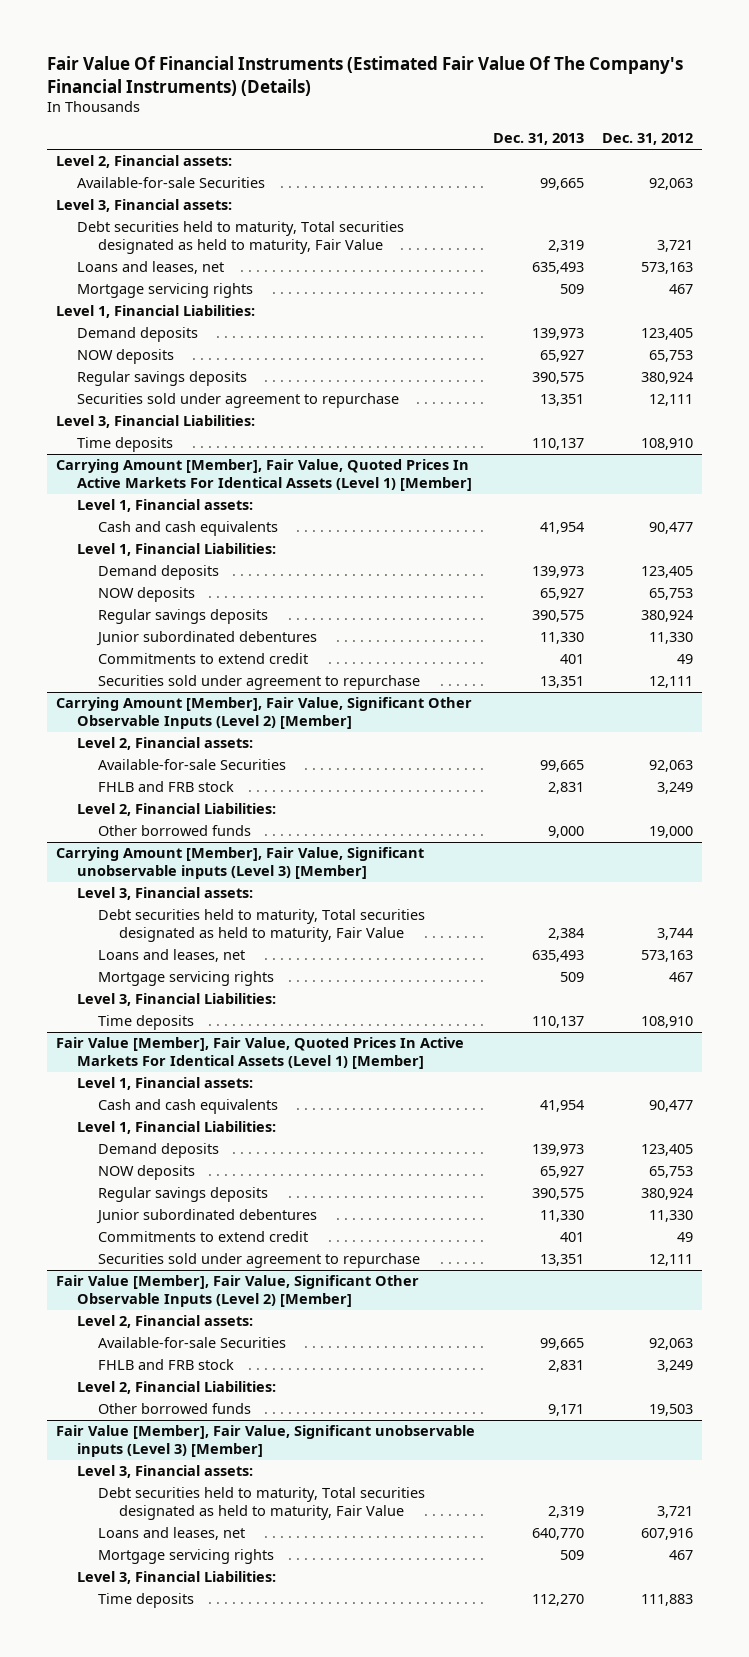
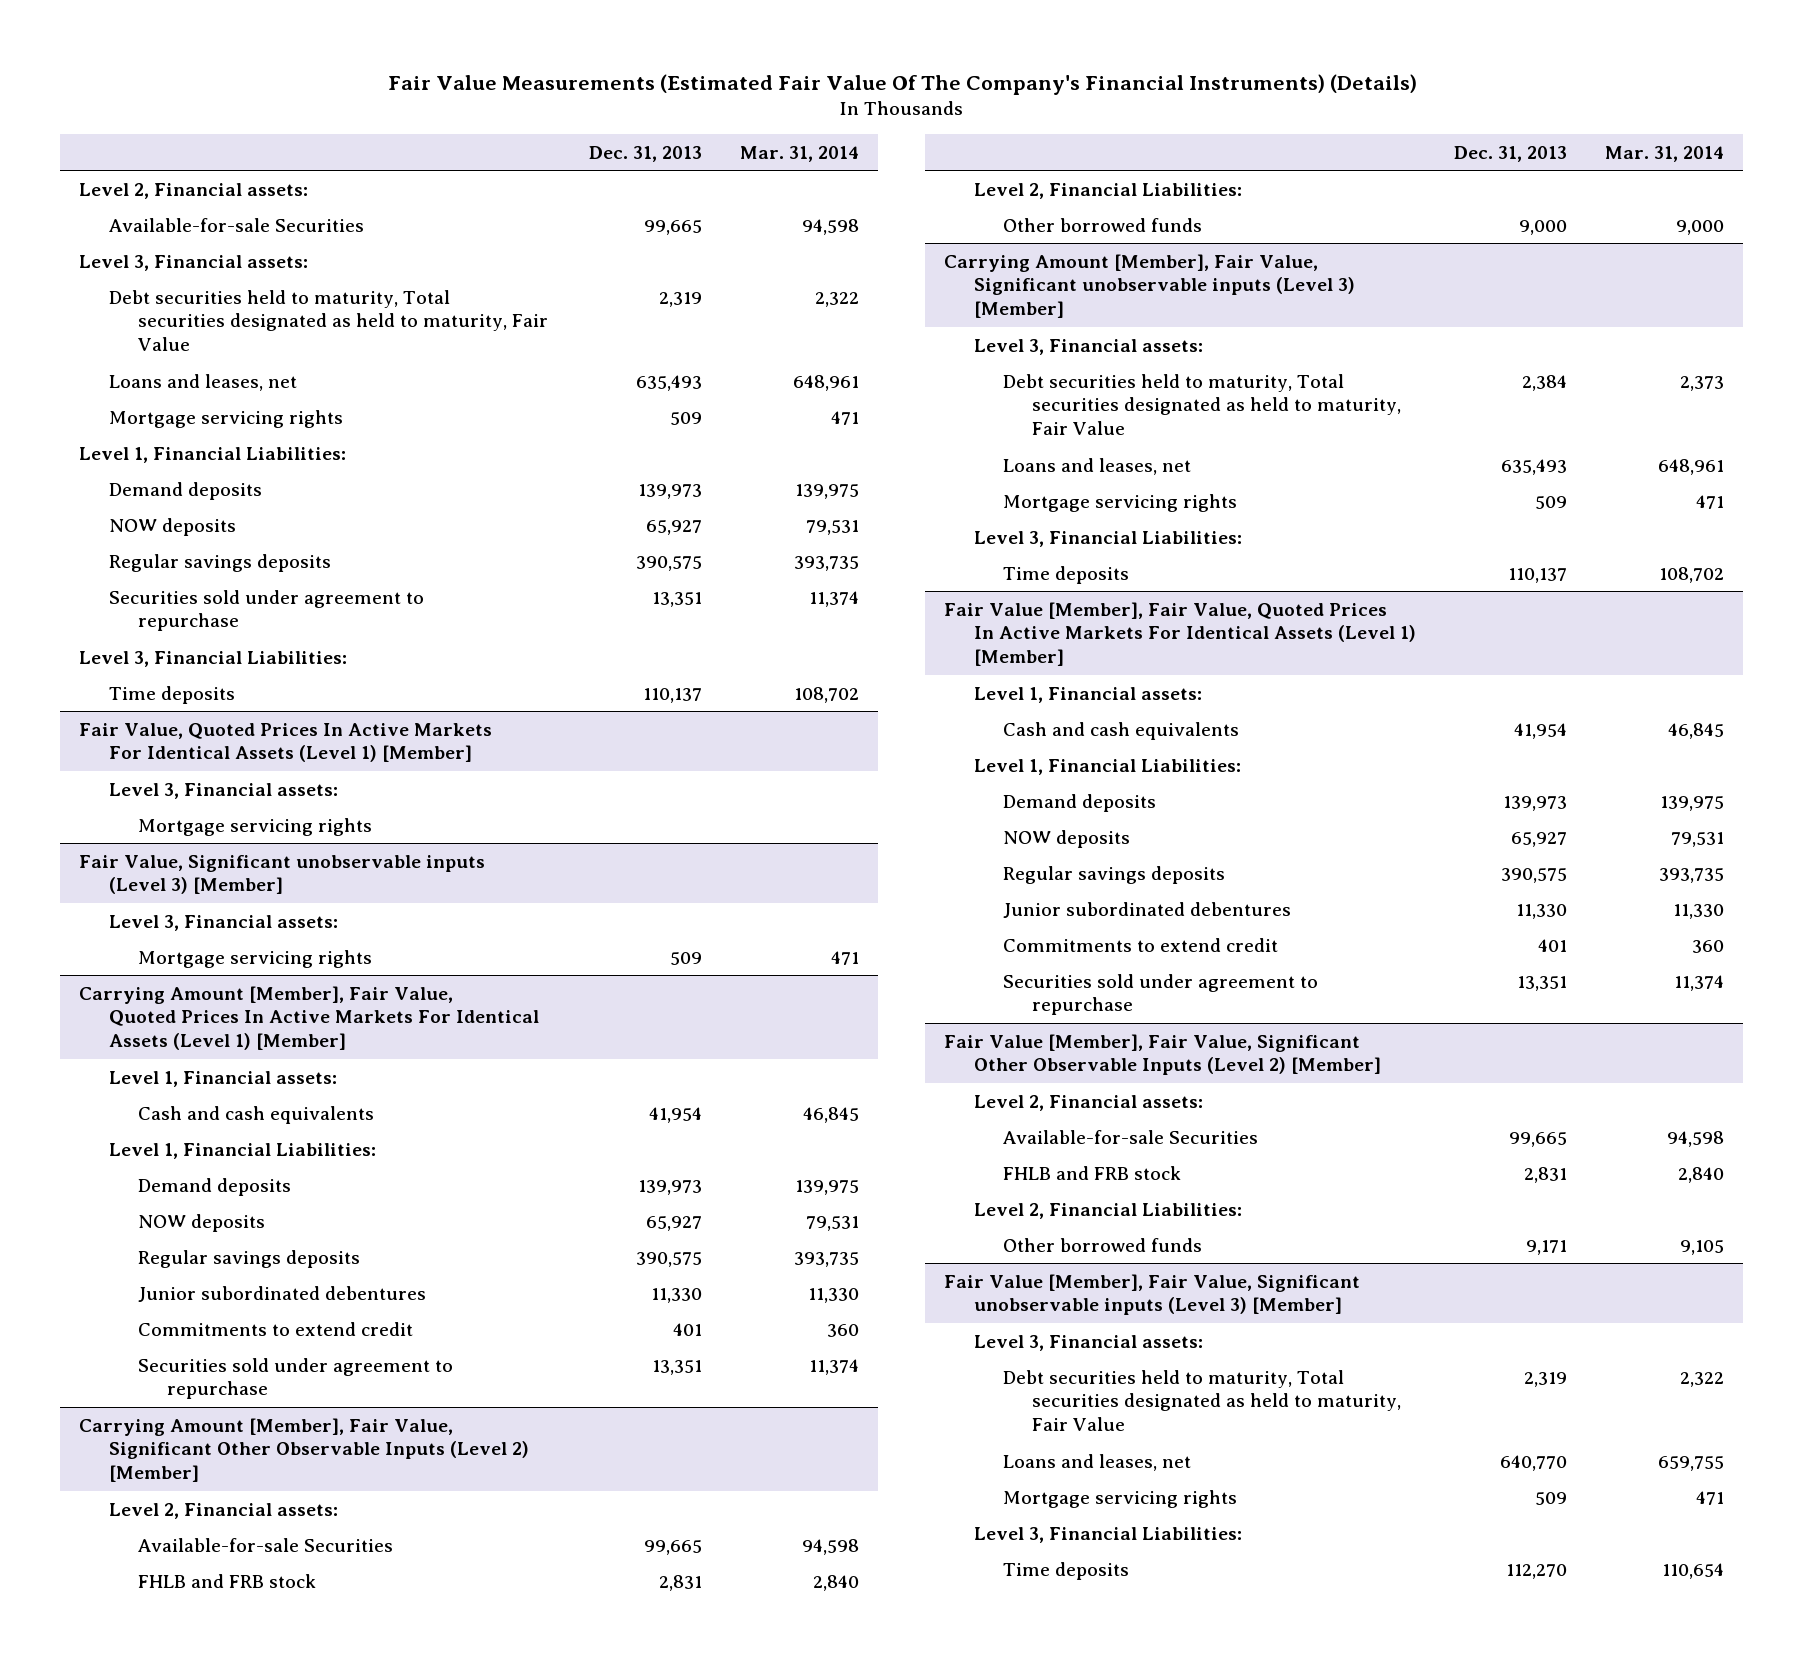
[47,55,684,96] Fair Value Of Financial Instruments (Estimated Fair Value Of The Company's Financial Instruments) (Details) -> [387,73,1417,95] Fair Value Measurements (Estimated Fair Value Of The Company's Financial Instruments) (Details)
[602,133,694,146] Dec. 31, 2012 -> none
none -> [740,145,860,162] Mar. 31, 2014
none -> [79,722,493,763] Fair Value, Quoted Prices In Active Markets For Identical Assets (Level 1) [Member]
none -> [108,782,338,799] Level 3, Financial assets:
none -> [137,817,372,836] Mortgage servicing rights
none -> [79,854,486,895] Fair Value, Significant unobservable inputs (Level 3) [Member]
none -> [108,914,338,931] Level 3, Financial assets:
none -> [137,949,372,968] Mortgage servicing rights

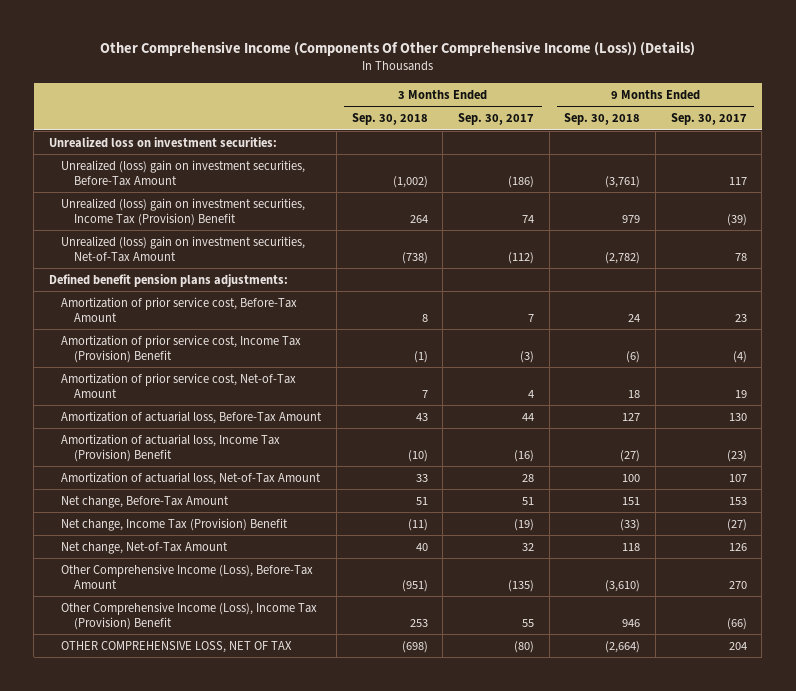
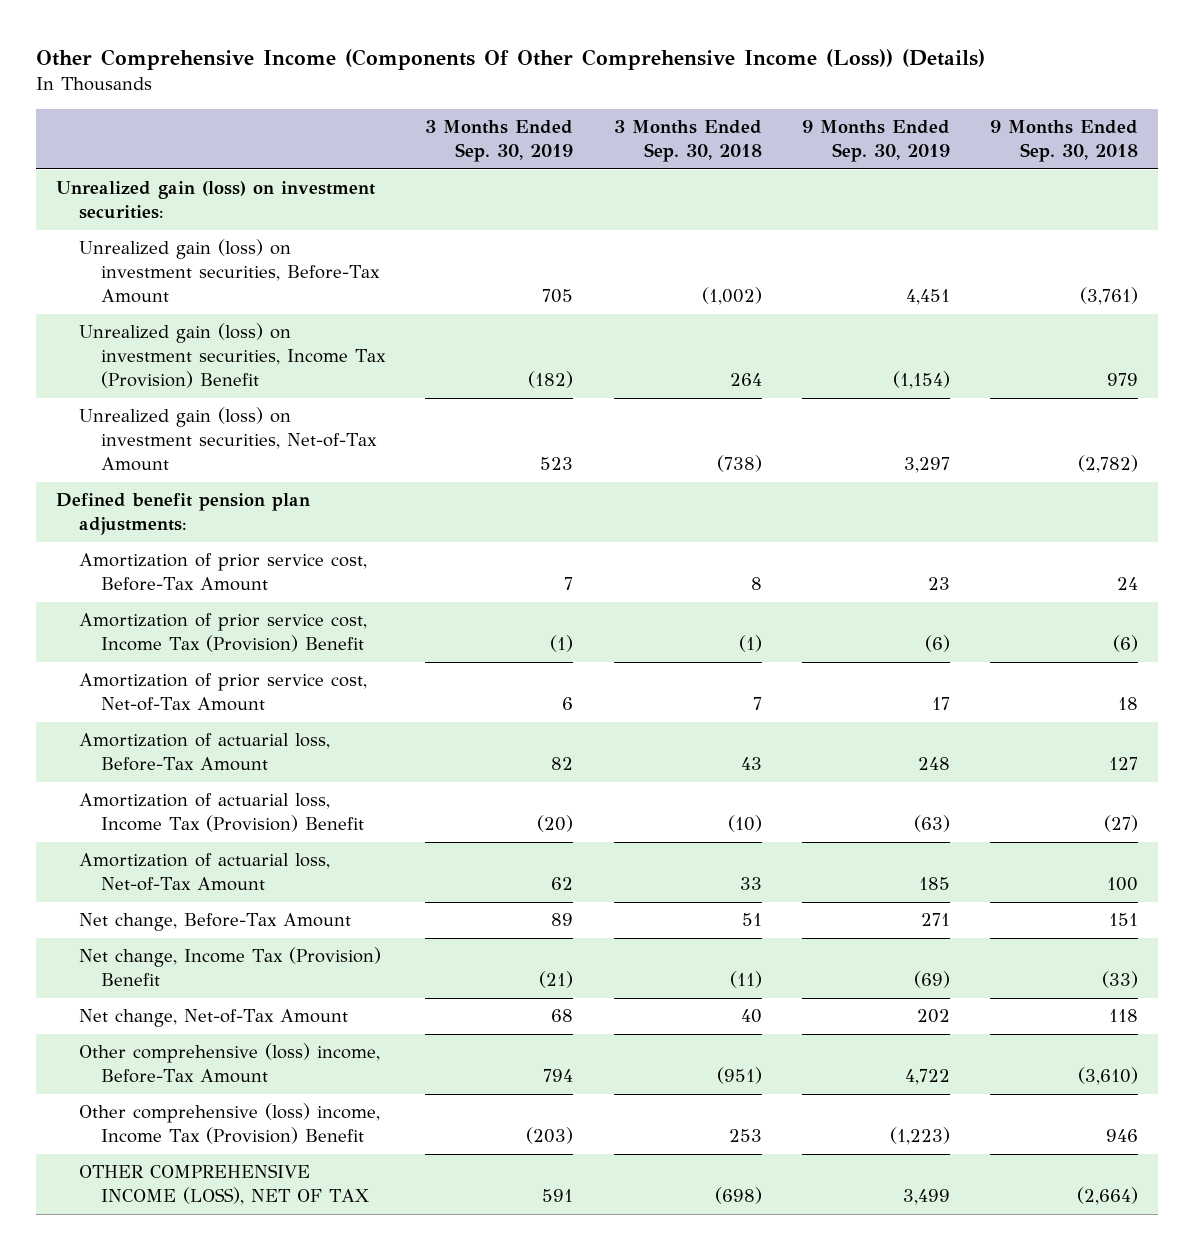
[458,113,535,126] Sep. 30, 2017 -> none
[670,113,747,126] Sep. 30, 2017 -> none
none -> [425,120,574,163] 3 Months Ended Sep. 30, 2019
none -> [801,120,950,163] 9 Months Ended Sep. 30, 2019
[49,136,278,148] Unrealized loss on investment securities: -> [56,181,376,220] Unrealized gain (loss) on investment securities:
[61,159,306,186] Unrealized (loss) gain on investment securities, Before-Tax Amount -> [78,239,381,304] Unrealized gain (loss) on investment securities, Before-Tax Amount
[61,197,306,226] Unrealized (loss) gain on investment securities, Income Tax (Provision) Benefit -> [78,323,387,389] Unrealized gain (loss) on investment securities, Income Tax (Provision) Benefit
[61,235,306,262] Unrealized (loss) gain on investment securities, Net-of-Tax Amount -> [78,407,378,472] Unrealized gain (loss) on investment securities, Net-of-Tax Amount
[49,273,289,287] Defined benefit pension plans adjustments: -> [56,493,311,536] Defined benefit pension plan adjustments:
[61,563,314,589] Other Comprehensive Income (Loss), Before-Tax Amount -> [78,1043,380,1084] Other comprehensive (loss) income, Before-Tax Amount
[61,601,318,630] Other Comprehensive Income (Loss), Income Tax (Provision) Benefit -> [78,1103,380,1145] Other comprehensive (loss) income, Income Tax (Provision) Benefit
[61,640,293,653] OTHER COMPREHENSIVE LOSS, NET OF TAX -> [78,1164,370,1206] OTHER COMPREHENSIVE INCOME (LOSS), NET OF TAX

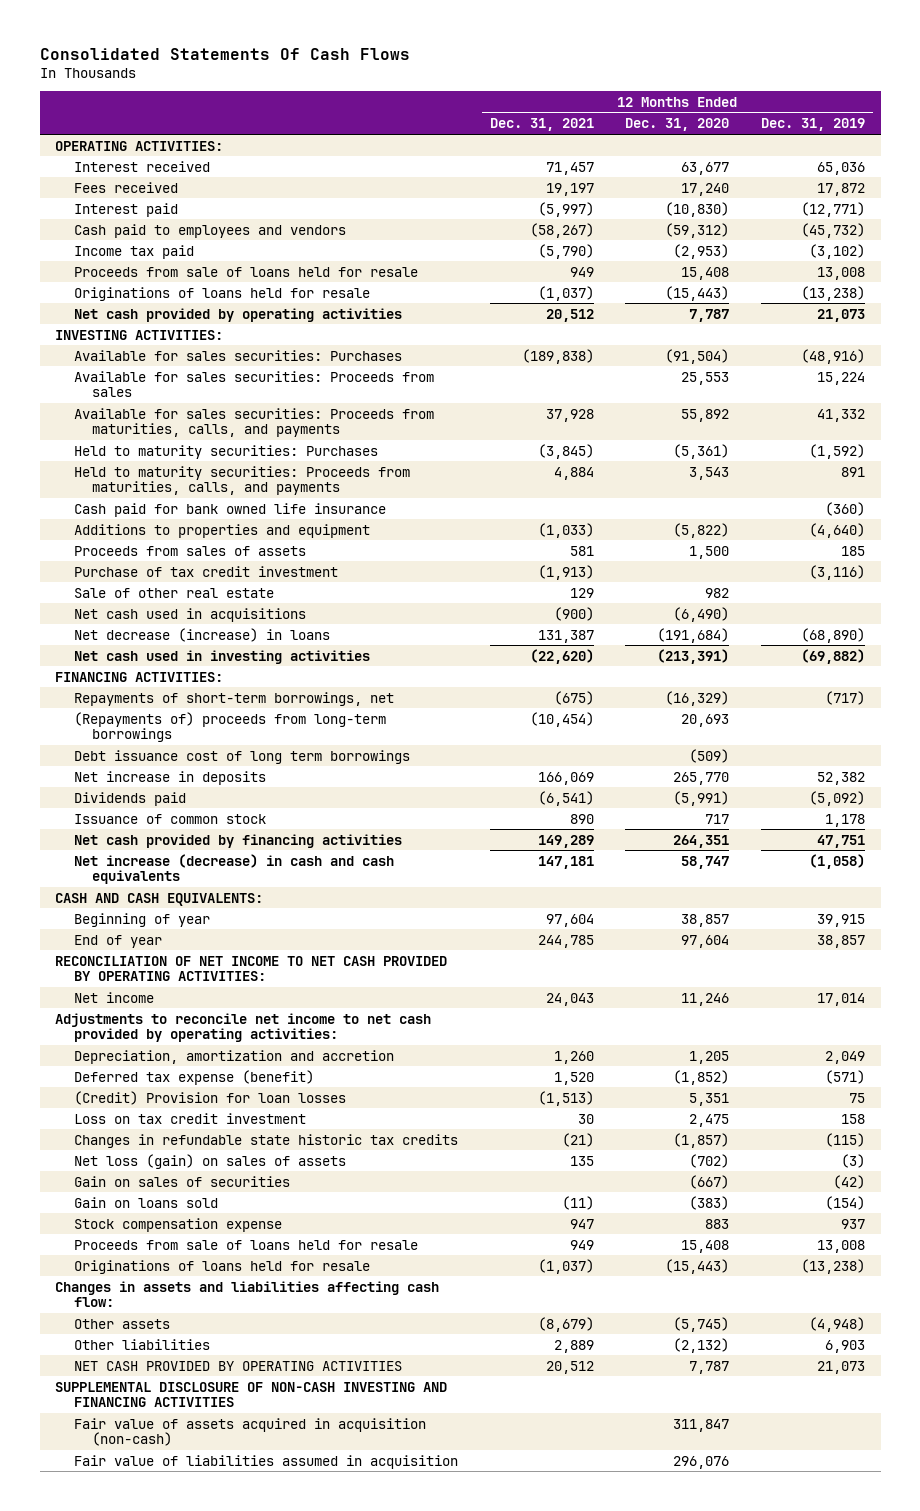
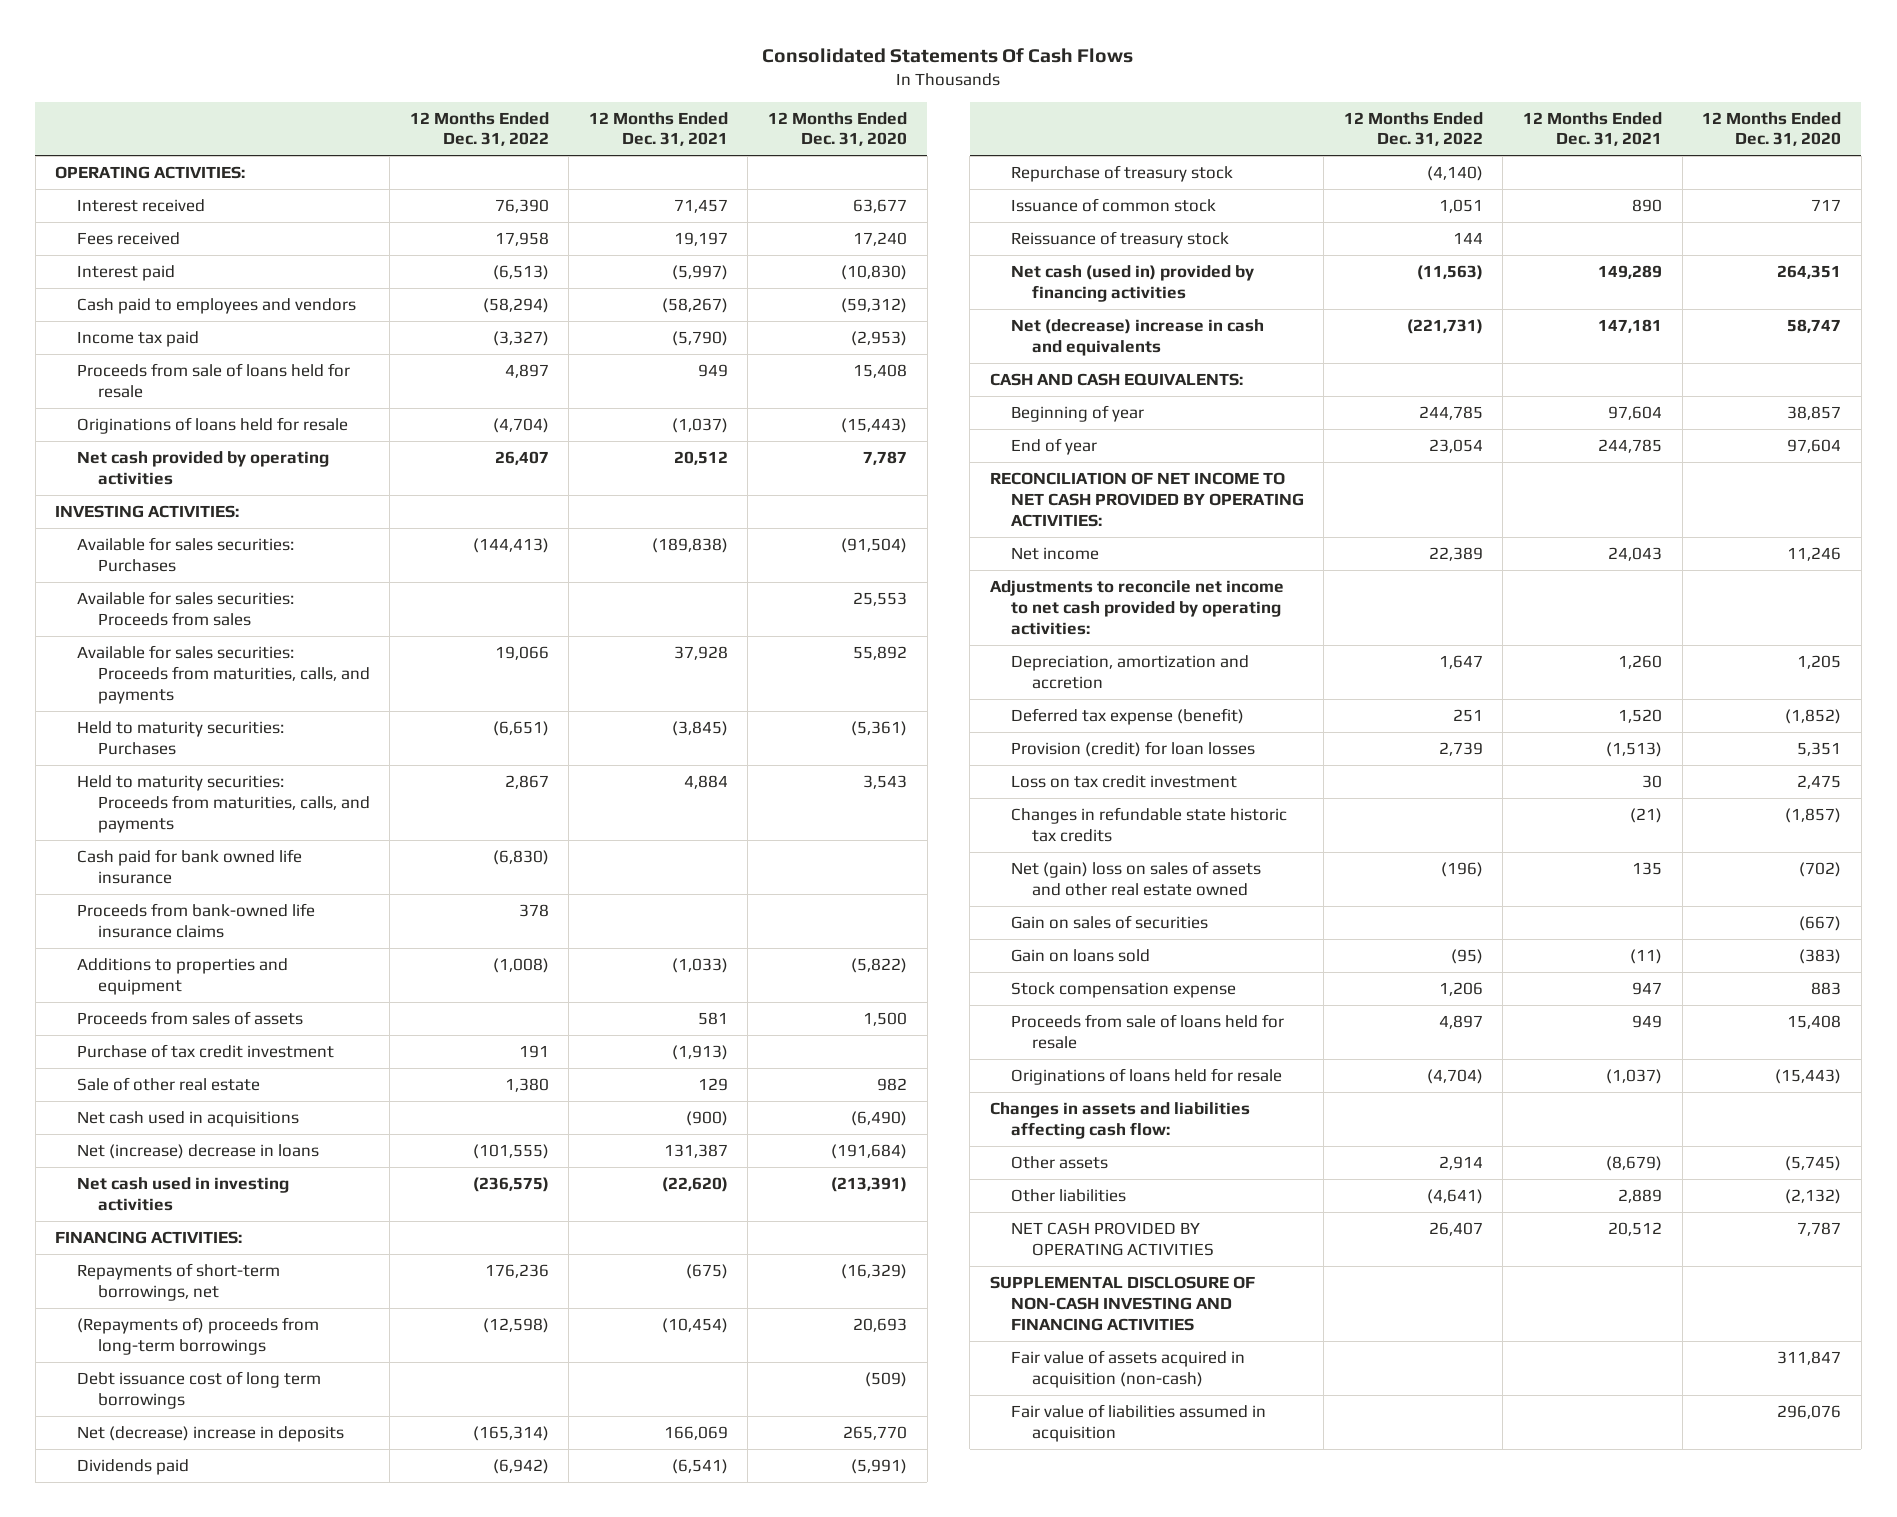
[761,118,866,132] Dec. 31, 2019 -> none
none -> [409,111,549,147] 12 Months Ended Dec. 31, 2022
none -> [76,903,315,938] Proceeds from bank-owned life insurance claims
[73,627,330,642] Net decrease (increase) in loans -> [76,1144,319,1160] Net (increase) decrease in loans
[73,770,266,785] Net increase in deposits -> [76,1426,344,1443] Net (decrease) increase in deposits
none -> [1010,165,1233,183] Repurchase of treasury stock
none -> [1010,231,1229,249] Reissuance of treasury stock
[73,833,402,848] Net cash provided by financing activities -> [1010,265,1254,302] Net cash (used in) provided by financing activities
[73,853,394,884] Net increase (decrease) in cash and cash equivalents -> [1010,319,1264,356] Net (decrease) increase in cash and equivalents
[73,1090,346,1105] (Credit) Provision for loan losses -> [1010,741,1255,758] Provision (credit) for loan losses
[73,1153,346,1169] Net loss (gain) on sales of assets -> [1010,861,1261,896] Net (gain) loss on sales of assets and other real estate owned

